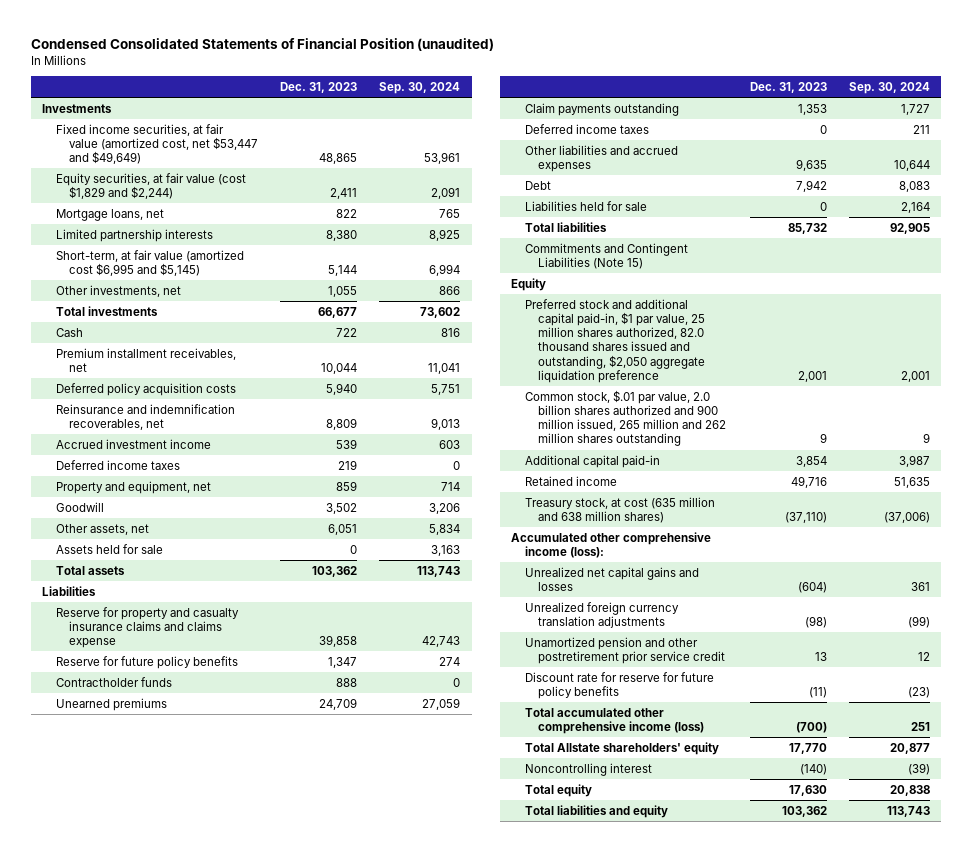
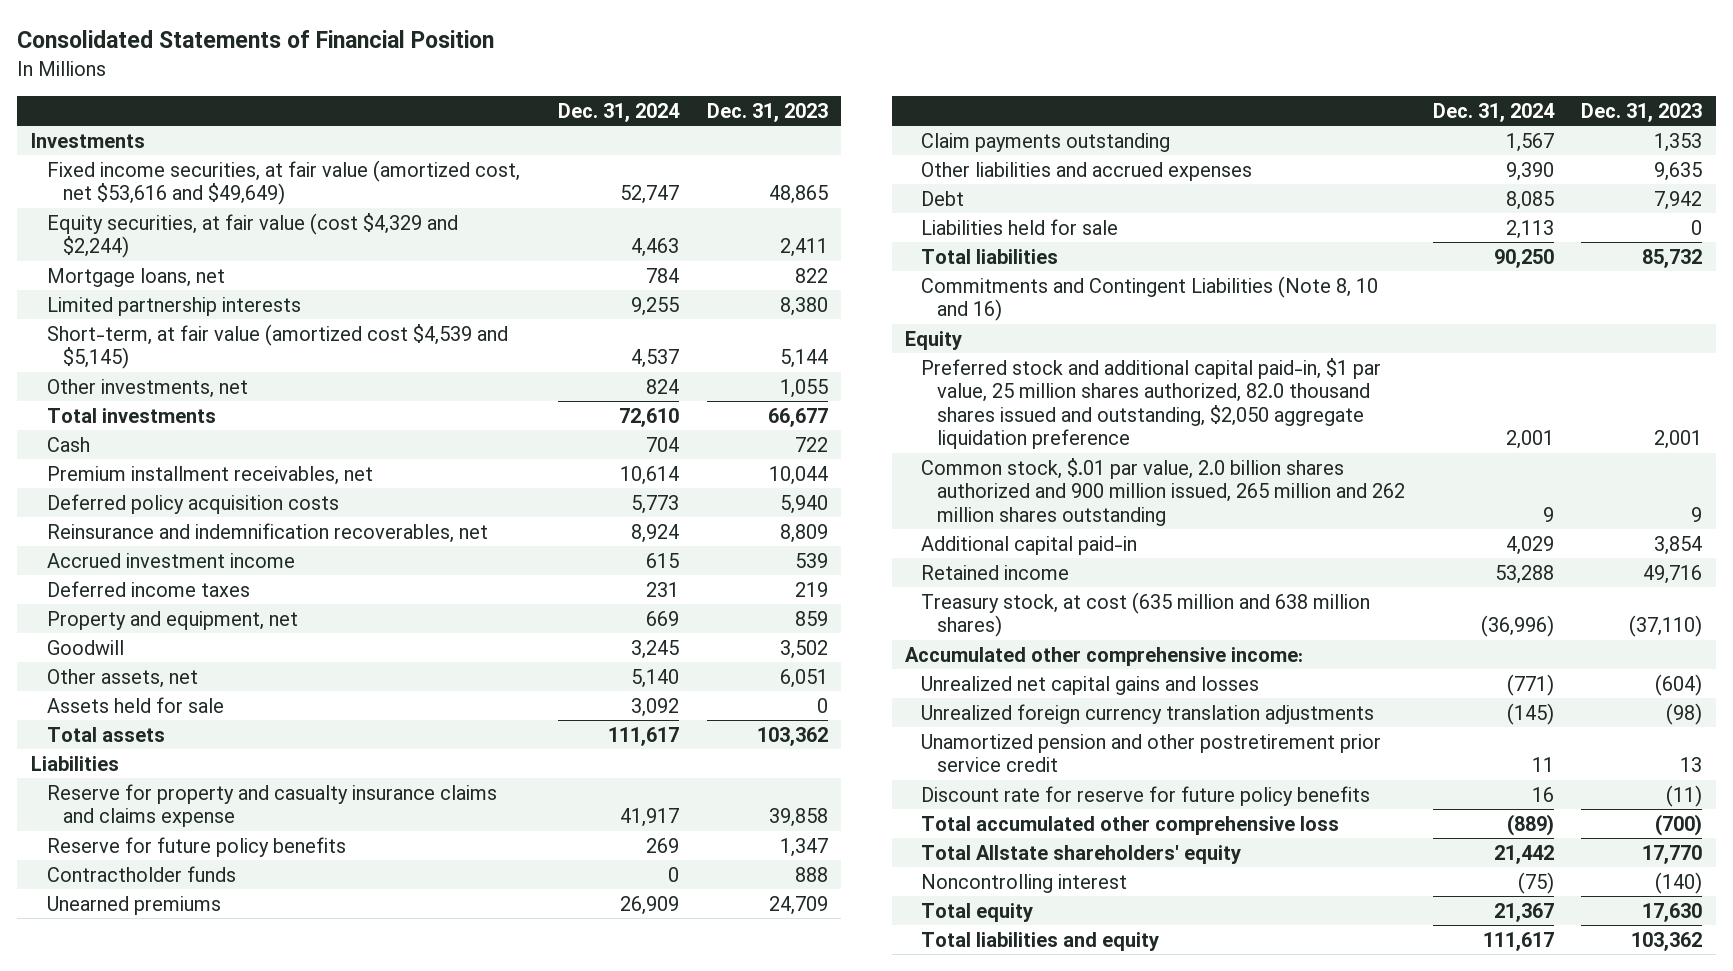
[31,38,495,52] Condensed Consolidated Statements of Financial Position (unaudited) -> [17,30,495,49] Consolidated Statements of Financial Position
[379,81,461,94] Sep. 30, 2024 -> none
none -> [558,102,681,122] Dec. 31, 2024
[55,123,259,165] Fixed income securities, at fair value (amortized cost, net $53,447 and $49,649) -> [46,159,520,206] Fixed income securities, at fair value (amortized cost, net $53,616 and $49,649)
[55,172,246,199] Equity securities, at fair value (cost $1,829 and $2,244) -> [46,212,458,259] Equity securities, at fair value (cost $4,329 and $2,244)
[55,249,244,276] Short-term, at fair value (amortized cost $6,995 and $5,145) -> [46,323,508,370] Short-term, at fair value (amortized cost $4,539 and $5,145)
[524,123,649,134] Deferred income taxes -> none
[524,242,688,269] Commitments and Contingent Liabilities (Note 15) -> [921,275,1379,322] Commitments and Contingent Liabilities (Note 8, 10 and 16)
[511,531,712,558] Accumulated other comprehensive income (loss): -> [905,646,1304,666] Accumulated other comprehensive income:
[524,707,705,734] Total accumulated other comprehensive income (loss) -> [921,815,1340,835] Total accumulated other comprehensive loss

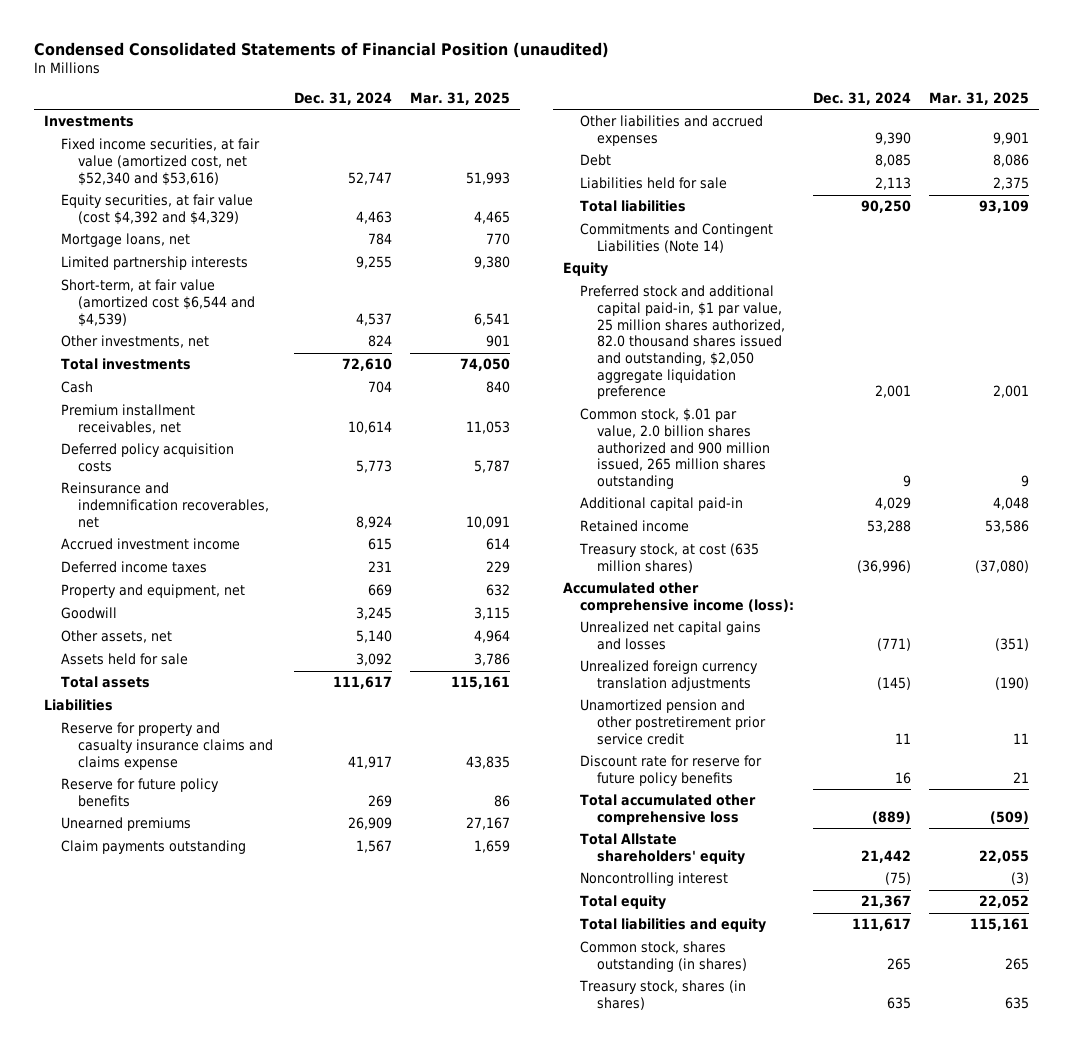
[17,30,495,49] Consolidated Statements of Financial Position -> [34,42,610,59] Condensed Consolidated Statements of Financial Position (unaudited)
[706,102,828,122] Dec. 31, 2023 -> none
none -> [410,91,511,105] Mar. 31, 2025
[46,159,520,206] Fixed income securities, at fair value (amortized cost, net $53,616 and $49,649) -> [60,138,260,186] Fixed income securities, at fair value (amortized cost, net $52,340 and $53,616)
[46,212,458,259] Equity securities, at fair value (cost $4,329 and $2,244) -> [60,194,253,225] Equity securities, at fair value (cost $4,392 and $4,329)
[46,323,508,370] Short-term, at fair value (amortized cost $4,539 and $5,145) -> [60,279,256,327] Short-term, at fair value (amortized cost $6,544 and $4,539)
[46,865,236,882] Contractholder funds -> none
[921,275,1379,322] Commitments and Contingent Liabilities (Note 8, 10 and 16) -> [579,223,773,253] Commitments and Contingent Liabilities (Note 14)
[921,457,1406,526] Common stock, $.01 par value, 2.0 billion shares authorized and 900 million issued, 265 million and 262 million shares outstanding -> [579,408,771,489] Common stock, $.01 par value, 2.0 billion shares authorized and 900 million issued, 265 million shares outstanding
[921,591,1371,638] Treasury stock, at cost (635 million and 638 million shares) -> [578,543,759,573] Treasury stock, at cost (635 million shares)
[905,646,1304,666] Accumulated other comprehensive income: -> [562,582,794,613] Accumulated other comprehensive income (loss):
none -> [579,941,748,972] Common stock, shares outstanding (in shares)
none -> [578,980,746,1010] Treasury stock, shares (in shares)

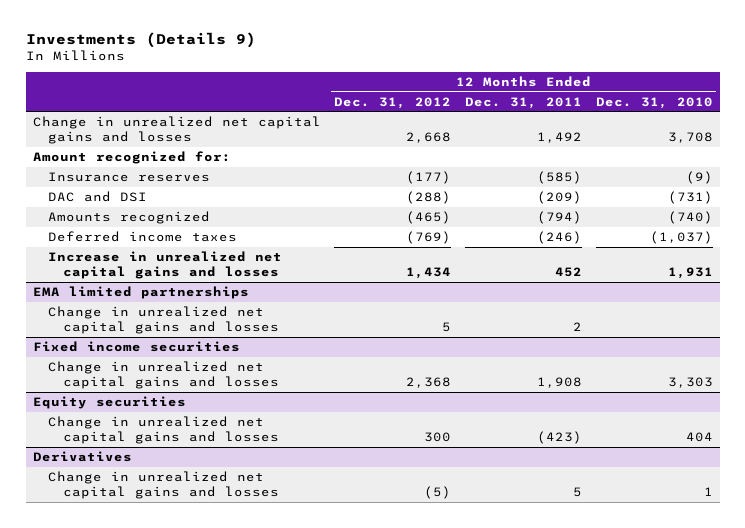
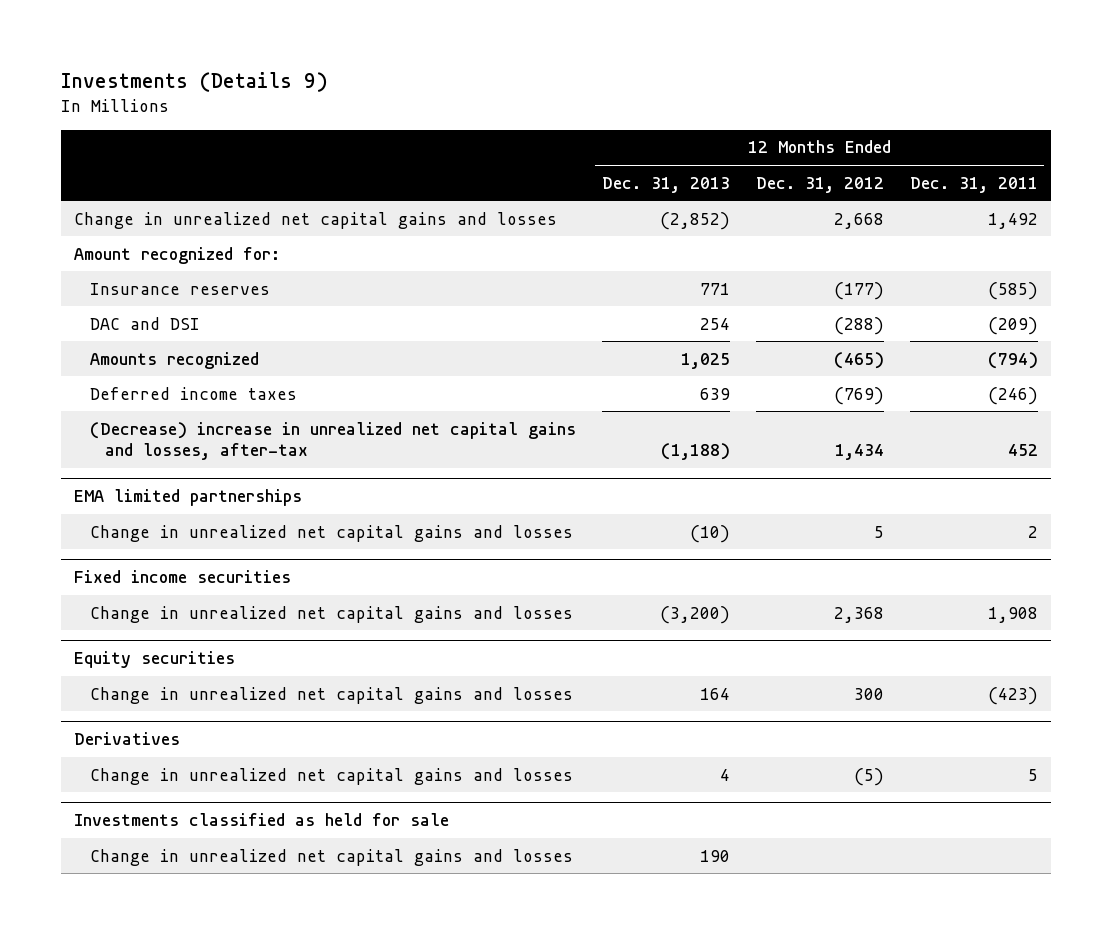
[595,96,713,109] Dec. 31, 2010 -> none
none -> [601,176,730,193] Dec. 31, 2013
[47,250,282,280] Increase in unrealized net capital gains and losses -> [89,421,576,461] (Decrease) increase in unrealized net capital gains and losses, after-tax
none -> [73,813,449,827] Investments classified as held for sale
none -> [89,848,573,866] Change in unrealized net capital gains and losses

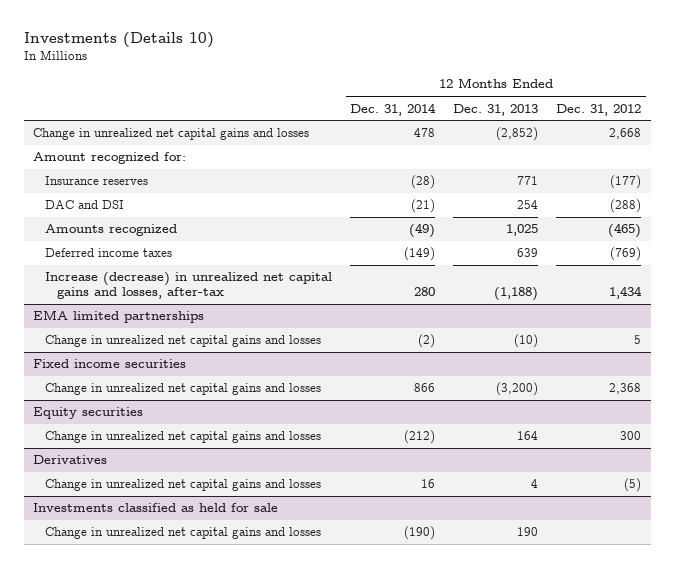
[60,72,328,93] Investments (Details 9) -> [23,31,214,48] Investments (Details 10)
[909,176,1038,193] Dec. 31, 2011 -> none
none -> [350,102,437,116] Dec. 31, 2014
[89,421,576,461] (Decrease) increase in unrealized net capital gains and losses, after-tax -> [45,272,333,300] Increase (decrease) in unrealized net capital gains and losses, after-tax

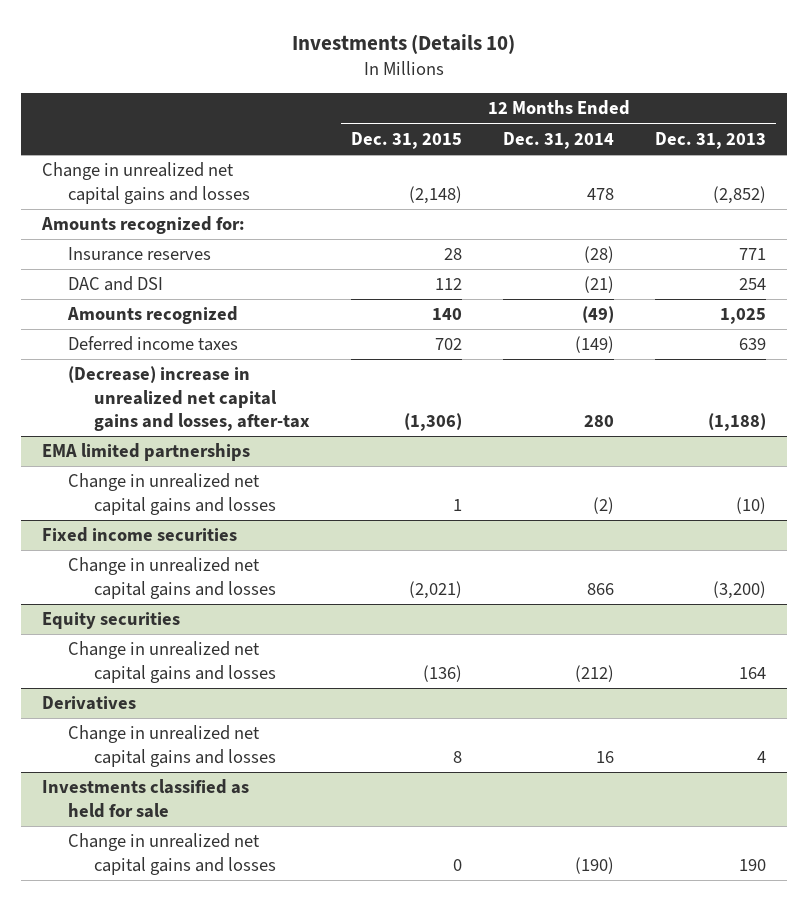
[556,103,642,116] Dec. 31, 2012 -> none
none -> [351,131,463,149] Dec. 31, 2015
[32,152,186,165] Amount recognized for: -> [40,216,245,235] Amounts recognized for:
[45,272,333,300] Increase (decrease) in unrealized net capital gains and losses, after-tax -> [67,366,311,431] (Decrease) increase in unrealized net capital gains and losses, after-tax

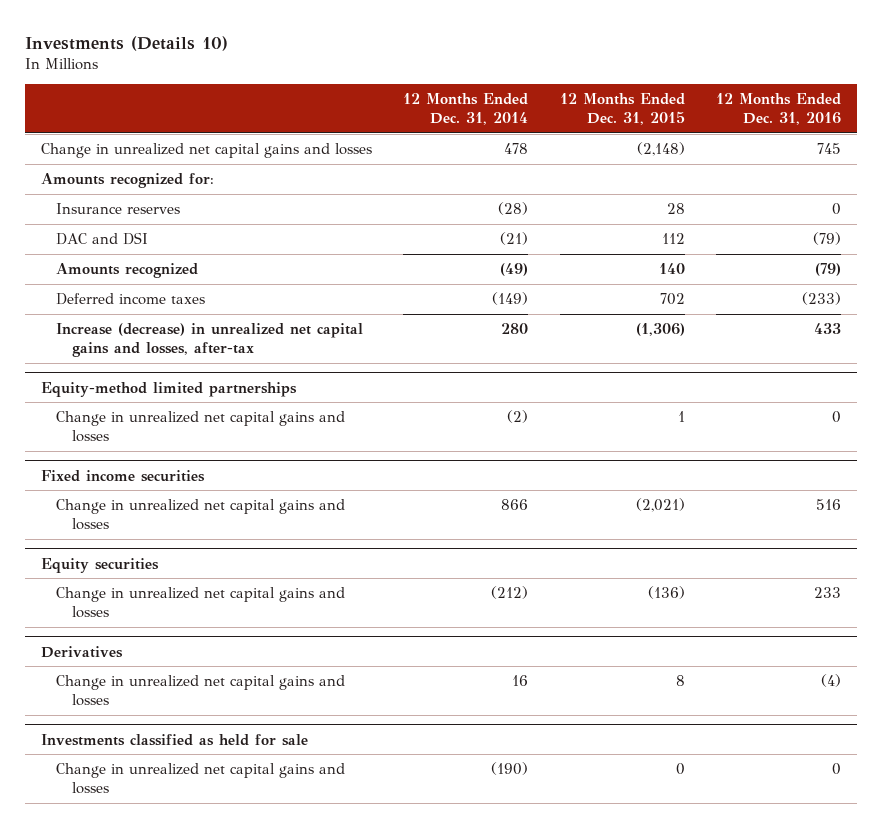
[655,131,767,149] Dec. 31, 2013 -> none
none -> [716,92,842,126] 12 Months Ended Dec. 31, 2016
[67,366,311,431] (Decrease) increase in unrealized net capital gains and losses, after-tax -> [56,322,364,358] Increase (decrease) in unrealized net capital gains and losses, after-tax
[41,443,250,462] EMA limited partnerships -> [40,381,297,397] Equity-method limited partnerships

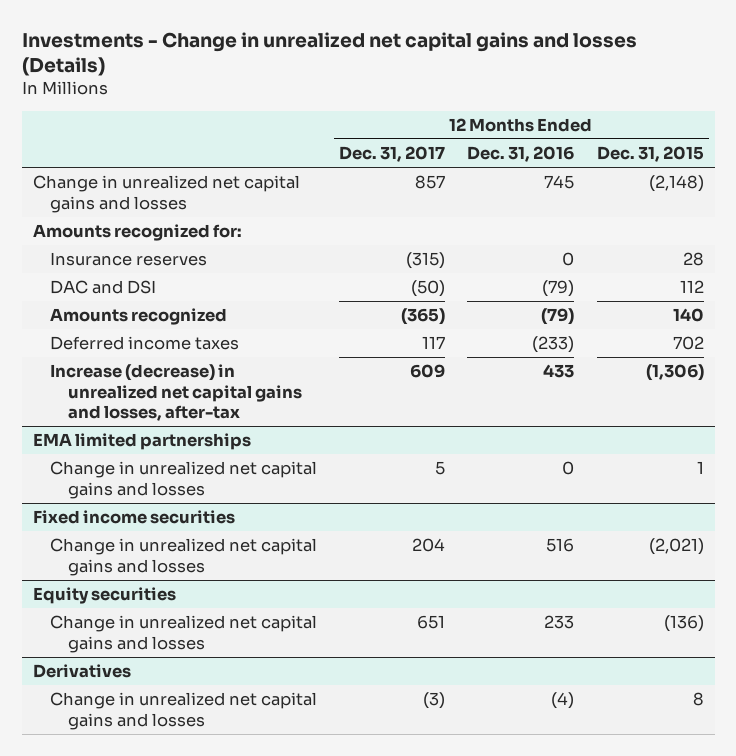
[25,35,229,51] Investments (Details 10) -> [21,31,637,77] Investments - Change in unrealized net capital gains and losses (Details)
[403,92,529,126] 12 Months Ended Dec. 31, 2014 -> none
none -> [339,146,446,163] Dec. 31, 2017
[40,381,297,397] Equity-method limited partnerships -> [32,433,251,451] EMA limited partnerships
[40,733,308,746] Investments classified as held for sale -> none
[56,762,346,795] Change in unrealized net capital gains and losses -> none

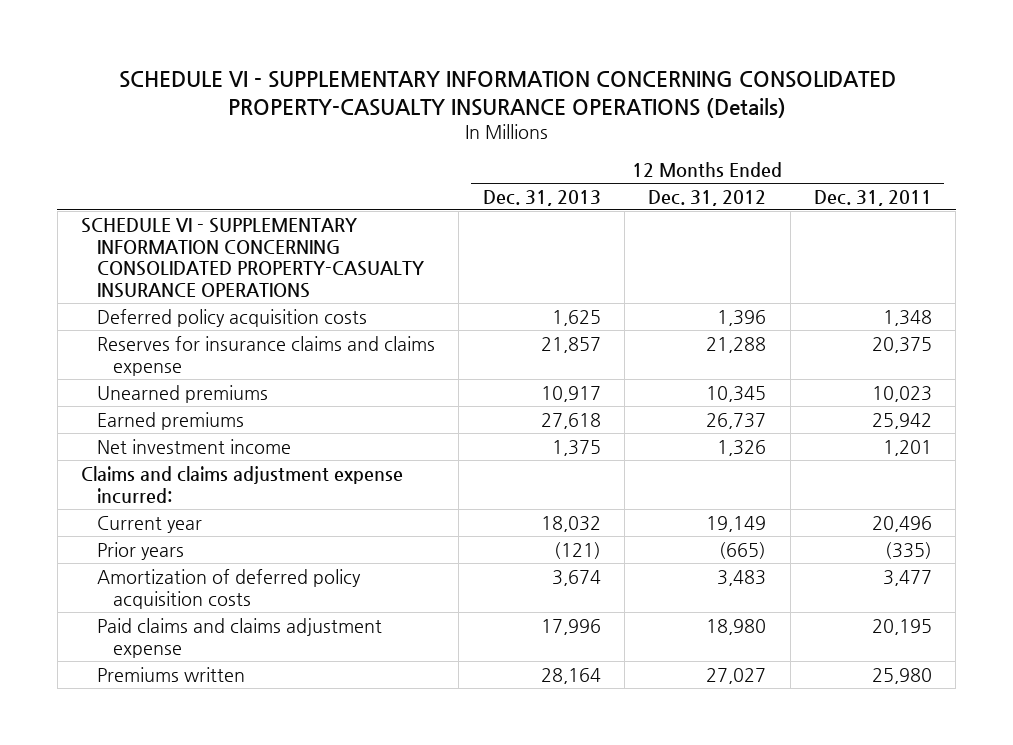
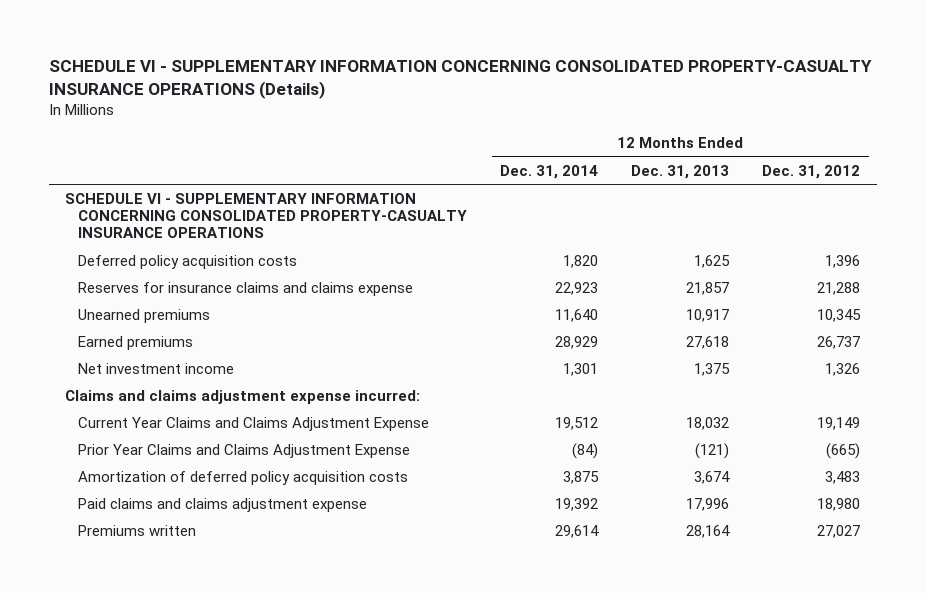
[813,189,932,206] Dec. 31, 2011 -> none
none -> [499,164,598,179] Dec. 31, 2014
[96,515,202,533] Current year -> [77,416,429,431] Current Year Claims and Claims Adjustment Expense
[96,541,184,560] Prior years -> [77,443,410,458] Prior Year Claims and Claims Adjustment Expense

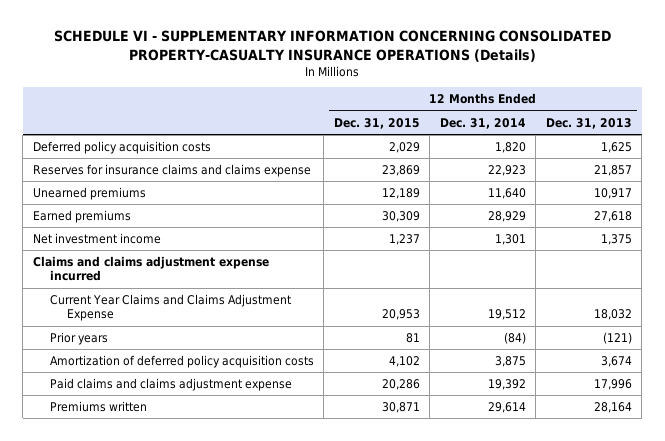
[762,164,861,179] Dec. 31, 2012 -> none
none -> [333,117,420,129] Dec. 31, 2015
[65,192,467,239] SCHEDULE VI - SUPPLEMENTARY INFORMATION CONCERNING CONSOLIDATED PROPERTY-CASUALTY INSURANCE OPERATIONS -> none
[65,389,421,404] Claims and claims adjustment expense incurred: -> [32,255,269,282] Claims and claims adjustment expense incurred
[77,443,410,458] Prior Year Claims and Claims Adjustment Expense -> [49,331,108,345] Prior years

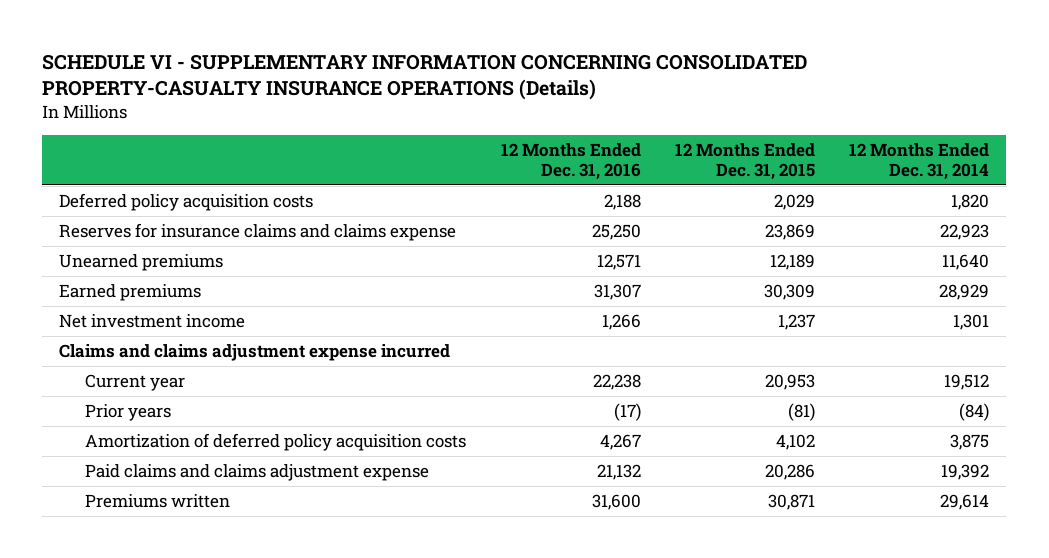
[545,117,632,129] Dec. 31, 2013 -> none
none -> [500,142,641,181] 12 Months Ended Dec. 31, 2016
[49,293,291,322] Current Year Claims and Claims Adjustment Expense -> [85,373,186,391] Current year
[405,332,420,343] 81 -> [787,402,815,421] (81)

